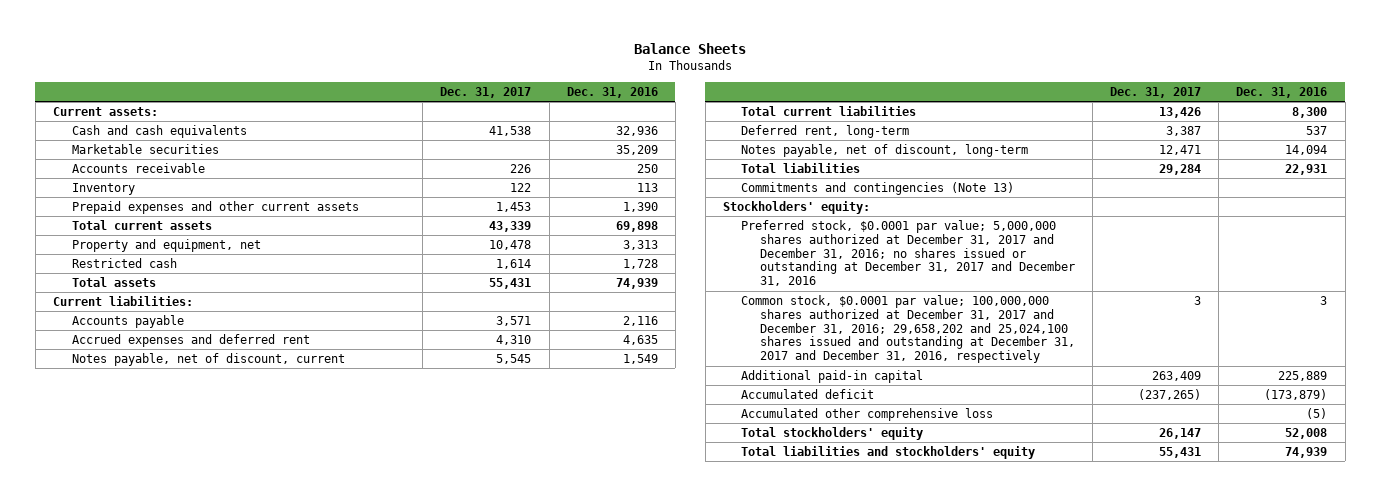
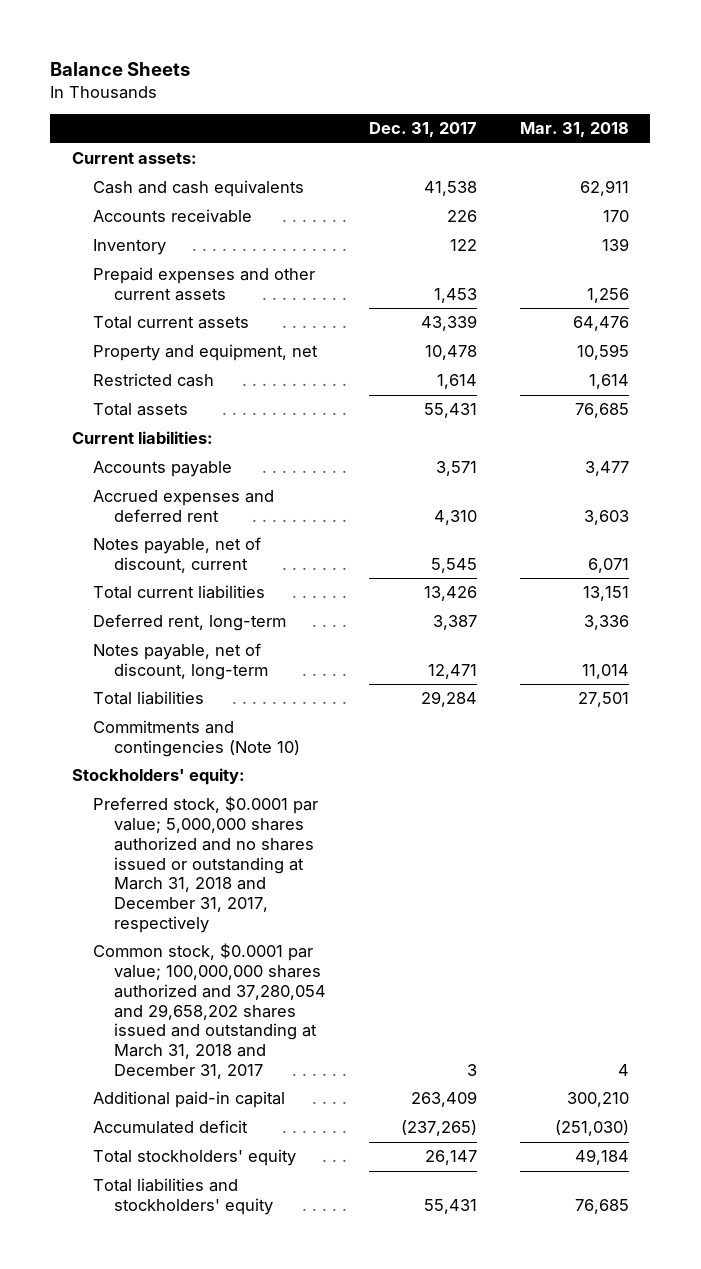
[566,86,658,98] Dec. 31, 2016 -> none
none -> [519,122,629,138] Mar. 31, 2018
[71,144,219,155] Marketable securities -> none
[741,182,1015,196] Commitments and contingencies (Note 13) -> [92,720,300,758] Commitments and contingencies (Note 10)
[741,220,1076,287] Preferred stock, $0.0001 par value; 5,000,000 shares authorized at December 31, 2017 and December 31, 2016; no shares issued or outstanding at December 31, 2017 and December 31, 2016 -> [92,796,318,933] Preferred stock, $0.0001 par value; 5,000,000 shares authorized and no shares issued or outstanding at March 31, 2018 and December 31, 2017, respectively
[741,295,1076,364] Common stock, $0.0001 par value; 100,000,000 shares authorized at December 31, 2017 and December 31, 2016; 29,658,202 and 25,024,100 shares issued and outstanding at December 31, 2017 and December 31, 2016, respectively -> [92,943,326,1079] Common stock, $0.0001 par value; 100,000,000 shares authorized and 37,280,054 and 29,658,202 shares issued and outstanding at March 31, 2018 and December 31, 2017
[741,408,994,422] Accumulated other comprehensive loss -> none

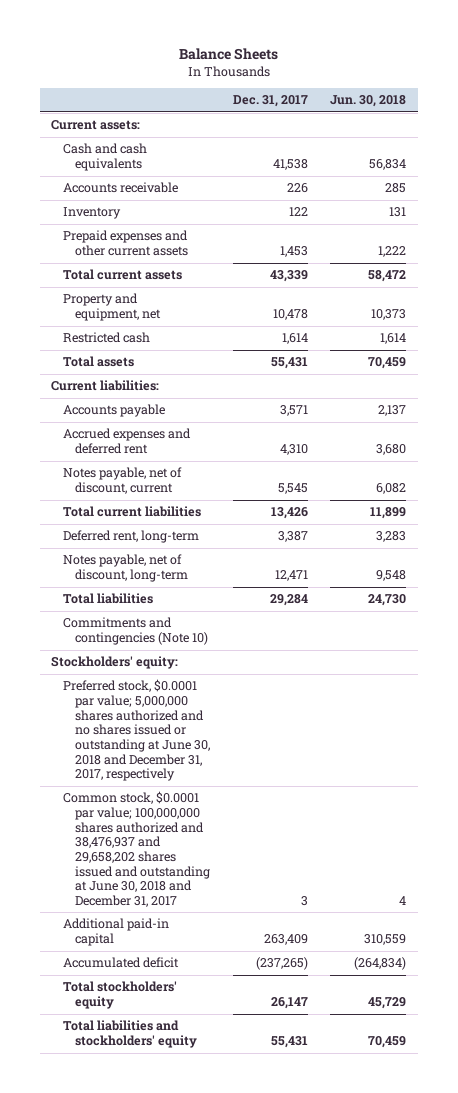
[519,122,629,138] Mar. 31, 2018 -> none
none -> [330,95,407,108] Jun. 30, 2018
[92,796,318,933] Preferred stock, $0.0001 par value; 5,000,000 shares authorized and no shares issued or outstanding at March 31, 2018 and December 31, 2017, respectively -> [63,679,211,782] Preferred stock, $0.0001 par value; 5,000,000 shares authorized and no shares issued or outstanding at June 30, 2018 and December 31, 2017, respectively
[92,943,326,1079] Common stock, $0.0001 par value; 100,000,000 shares authorized and 37,280,054 and 29,658,202 shares issued and outstanding at March 31, 2018 and December 31, 2017 -> [63,791,211,907] Common stock, $0.0001 par value; 100,000,000 shares authorized and 38,476,937 and 29,658,202 shares issued and outstanding at June 30, 2018 and December 31, 2017

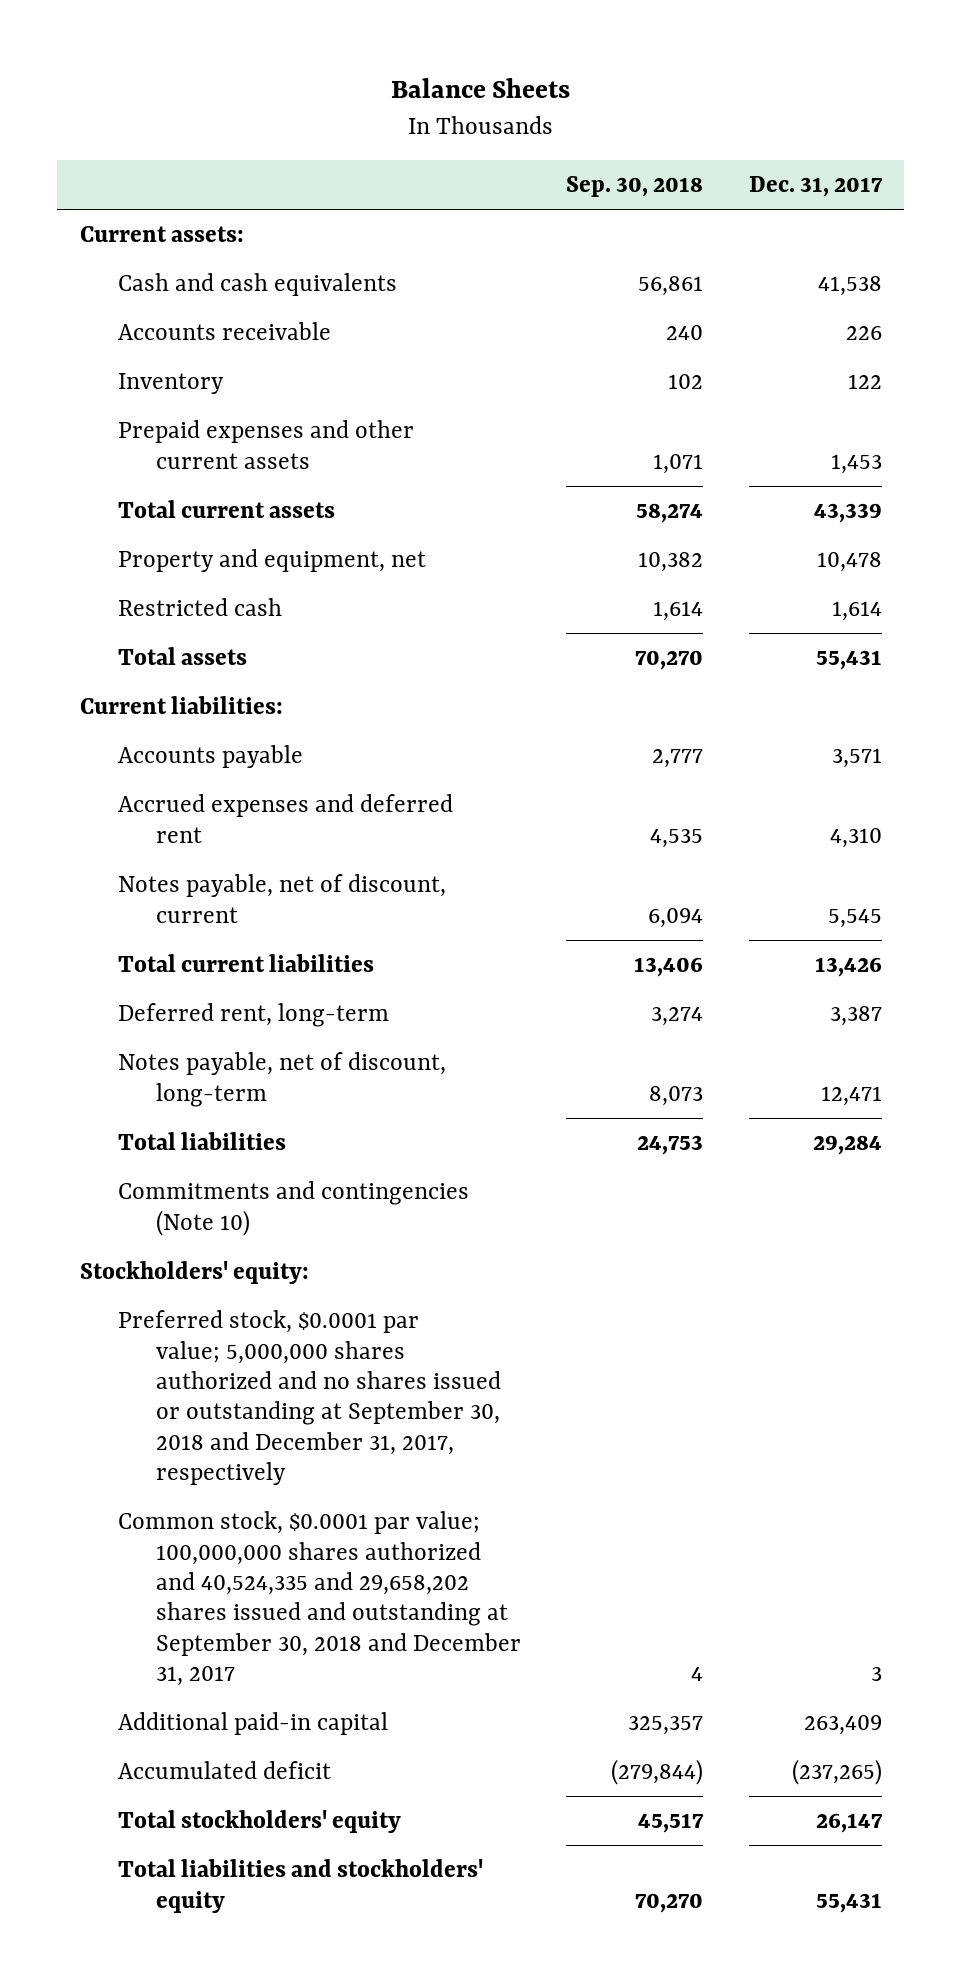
[330,95,407,108] Jun. 30, 2018 -> none
none -> [566,176,704,198] Sep. 30, 2018
[63,679,211,782] Preferred stock, $0.0001 par value; 5,000,000 shares authorized and no shares issued or outstanding at June 30, 2018 and December 31, 2017, respectively -> [118,1310,501,1485] Preferred stock, $0.0001 par value; 5,000,000 shares authorized and no shares issued or outstanding at September 30, 2018 and December 31, 2017, respectively
[63,791,211,907] Common stock, $0.0001 par value; 100,000,000 shares authorized and 38,476,937 and 29,658,202 shares issued and outstanding at June 30, 2018 and December 31, 2017 -> [118,1511,521,1686] Common stock, $0.0001 par value; 100,000,000 shares authorized and 40,524,335 and 29,658,202 shares issued and outstanding at September 30, 2018 and December 31, 2017

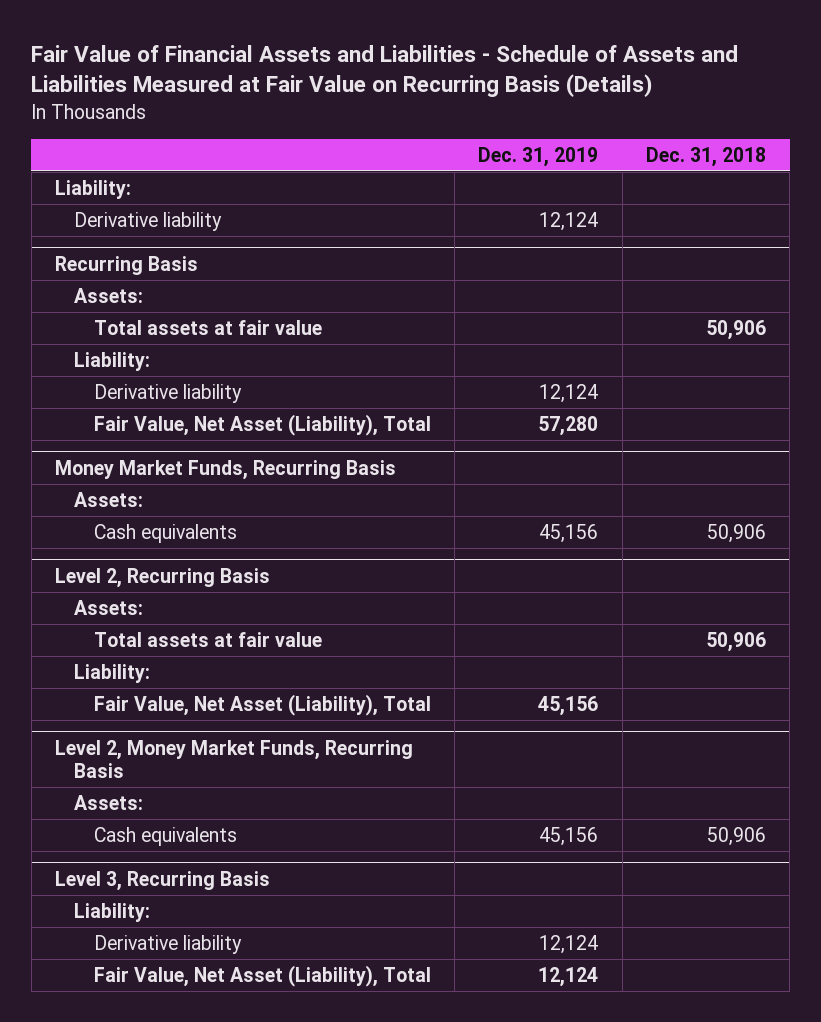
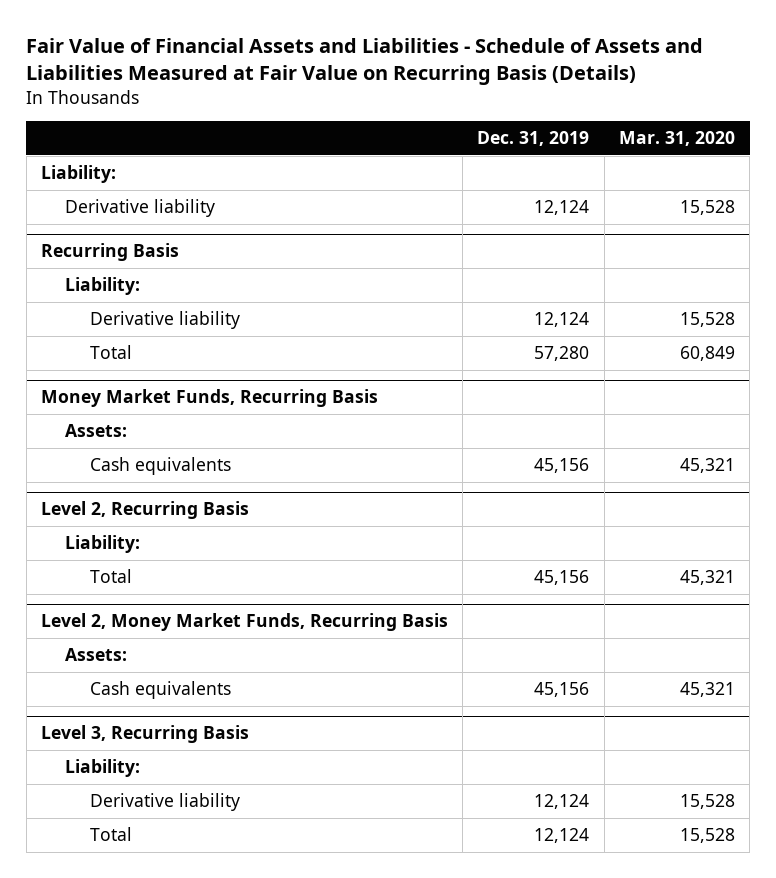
[645,146,766,167] Dec. 31, 2018 -> none
none -> [619,131,736,147] Mar. 31, 2020
[74,288,144,304] Assets: -> none
[93,320,322,336] Total assets at fair value -> none
[93,414,431,437] Fair Value, Net Asset (Liability), Total -> [89,345,132,360] Total
[74,600,144,616] Assets: -> none
[93,632,322,648] Total assets at fair value -> none
[93,694,431,717] Fair Value, Net Asset (Liability), Total -> [89,569,132,584] Total
[93,965,431,988] Fair Value, Net Asset (Liability), Total -> [89,827,132,842] Total

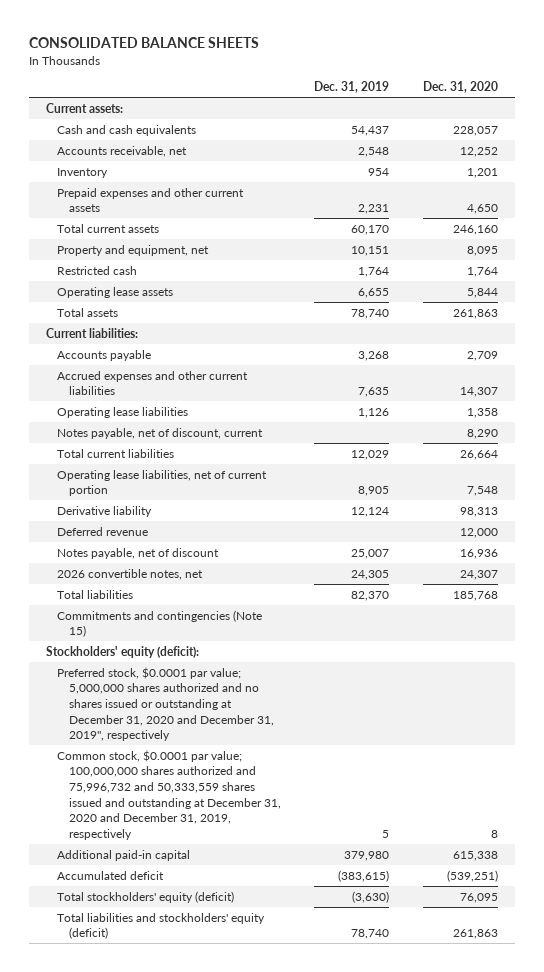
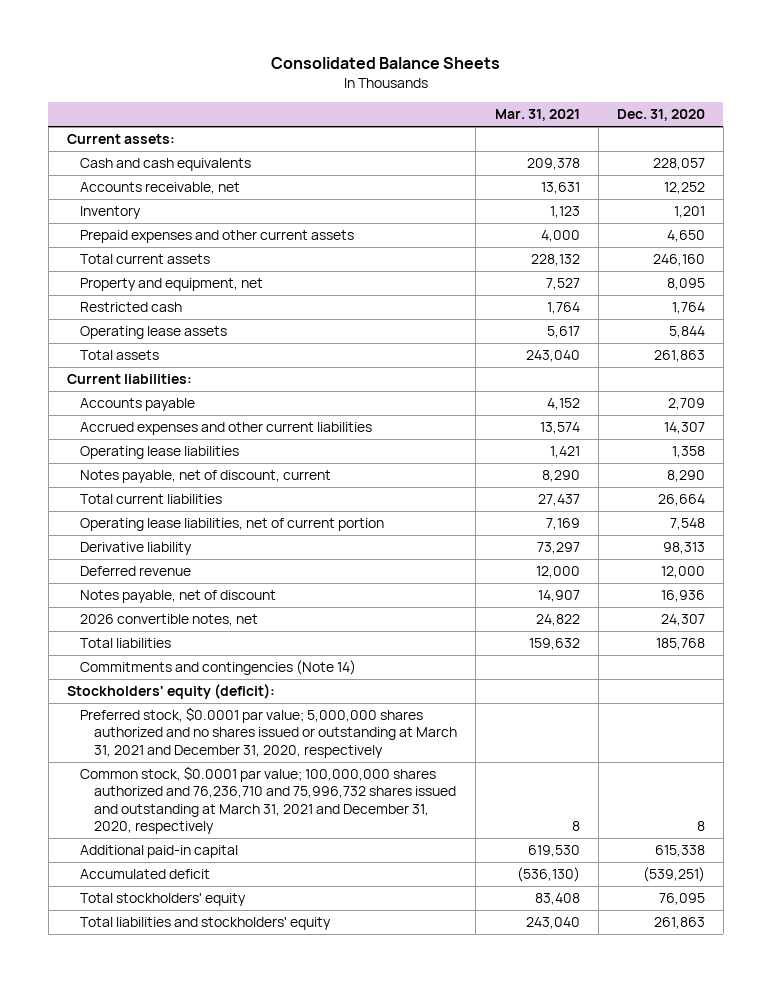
[29,37,260,49] CONSOLIDATED BALANCE SHEETS -> [270,57,500,70] Consolidated Balance Sheets
[314,81,390,94] Dec. 31, 2019 -> none
none -> [494,109,580,122] Mar. 31, 2021
[57,609,263,638] Commitments and contingencies (Note 15) -> [80,660,357,676] Commitments and contingencies (Note 14)
[57,666,274,742] Preferred stock, $0.0001 par value; 5,000,000 shares authorized and no shares issued or outstanding at December 31, 2020 and December 31, 2019", respectively -> [80,707,458,758] Preferred stock, $0.0001 par value; 5,000,000 shares authorized and no shares issued or outstanding at March 31, 2021 and December 31, 2020, respectively
[57,749,281,841] Common stock, $0.0001 par value; 100,000,000 shares authorized and 75,996,732 and 50,333,559 shares issued and outstanding at December 31, 2020 and December 31, 2019, respectively -> [80,766,457,834] Common stock, $0.0001 par value; 100,000,000 shares authorized and 76,236,710 and 75,996,732 shares issued and outstanding at March 31, 2021 and December 31, 2020, respectively
[57,890,235,903] Total stockholders' equity (deficit) -> [80,893,247,907] Total stockholders' equity
[57,912,266,940] Total liabilities and stockholders' equity (deficit) -> [80,917,332,931] Total liabilities and stockholders' equity

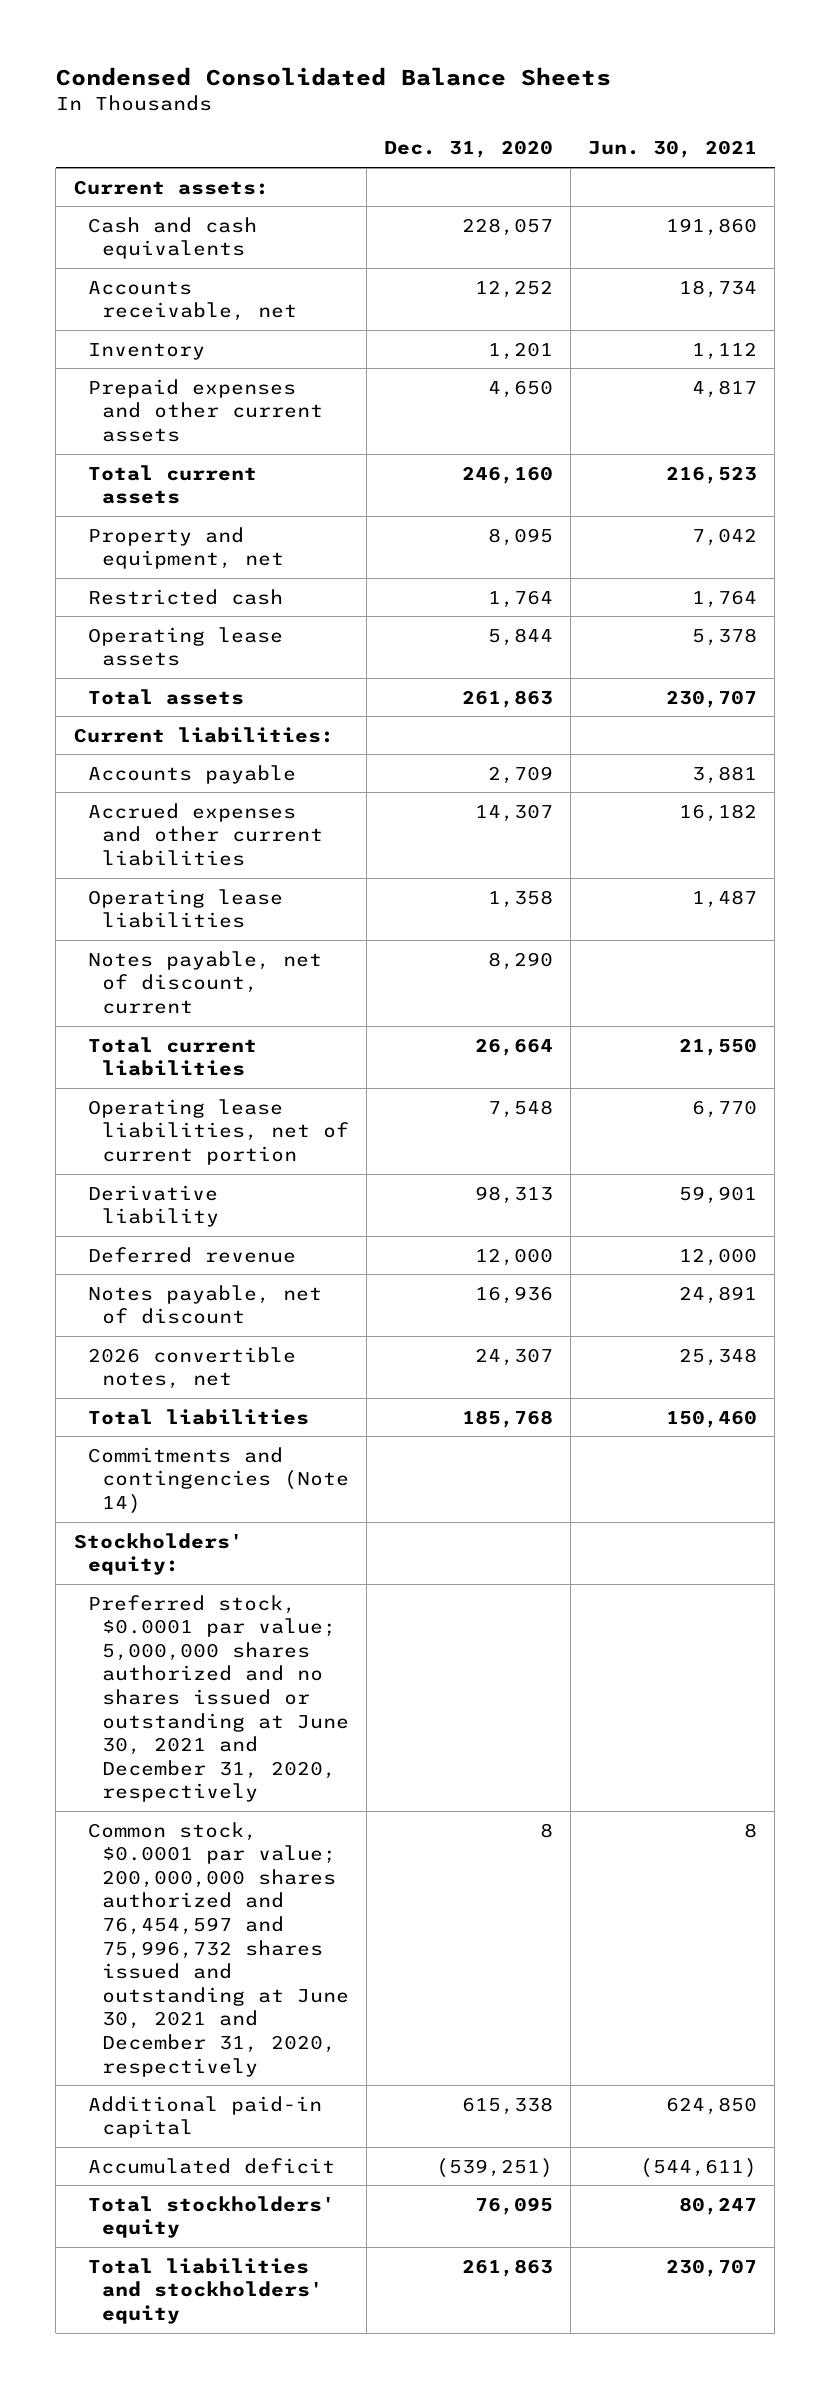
[270,57,500,70] Consolidated Balance Sheets -> [55,66,611,86] Condensed Consolidated Balance Sheets
[494,109,580,122] Mar. 31, 2021 -> none
none -> [588,140,758,159] Jun. 30, 2021
[66,684,275,700] Stockholders' equity (deficit): -> [73,1532,243,1576] Stockholders' equity:
[80,707,458,758] Preferred stock, $0.0001 par value; 5,000,000 shares authorized and no shares issued or outstanding at March 31, 2021 and December 31, 2020, respectively -> [87,1594,350,1803] Preferred stock, $0.0001 par value; 5,000,000 shares authorized and no shares issued or outstanding at June 30, 2021 and December 31, 2020, respectively
[80,766,457,834] Common stock, $0.0001 par value; 100,000,000 shares authorized and 76,236,710 and 75,996,732 shares issued and outstanding at March 31, 2021 and December 31, 2020, respectively -> [87,1821,350,2077] Common stock, $0.0001 par value; 200,000,000 shares authorized and 76,454,597 and 75,996,732 shares issued and outstanding at June 30, 2021 and December 31, 2020, respectively

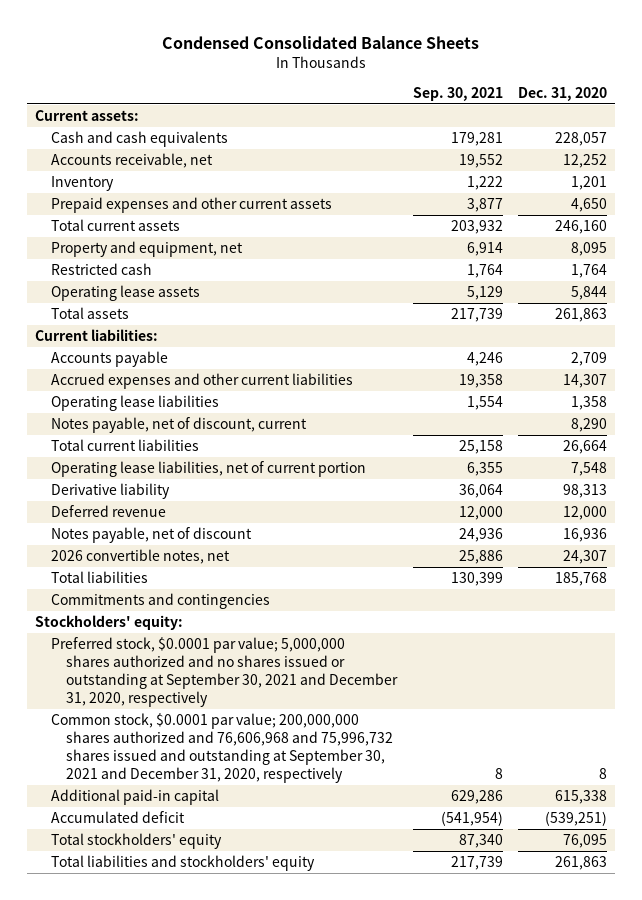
[588,140,758,159] Jun. 30, 2021 -> none
none -> [412,86,503,101] Sep. 30, 2021
[87,1446,350,1514] Commitments and contingencies (Note 14) -> [50,593,270,610] Commitments and contingencies
[87,1594,350,1803] Preferred stock, $0.0001 par value; 5,000,000 shares authorized and no shares issued or outstanding at June 30, 2021 and December 31, 2020, respectively -> [50,637,399,708] Preferred stock, $0.0001 par value; 5,000,000 shares authorized and no shares issued or outstanding at September 30, 2021 and December 31, 2020, respectively
[87,1821,350,2077] Common stock, $0.0001 par value; 200,000,000 shares authorized and 76,454,597 and 75,996,732 shares issued and outstanding at June 30, 2021 and December 31, 2020, respectively -> [50,713,394,784] Common stock, $0.0001 par value; 200,000,000 shares authorized and 76,606,968 and 75,996,732 shares issued and outstanding at September 30, 2021 and December 31, 2020, respectively

